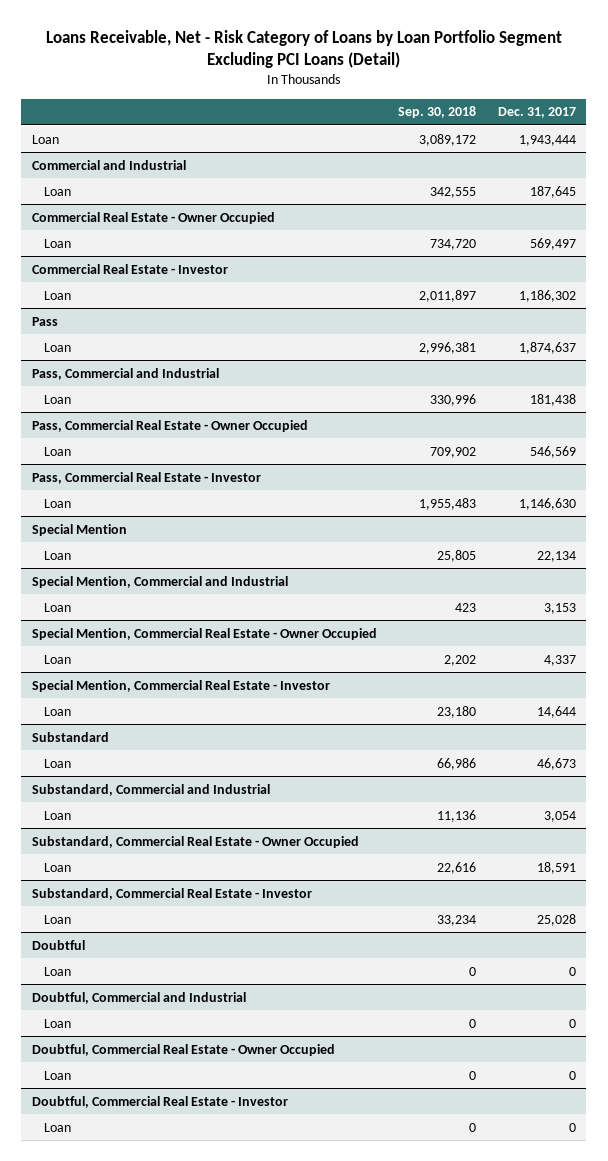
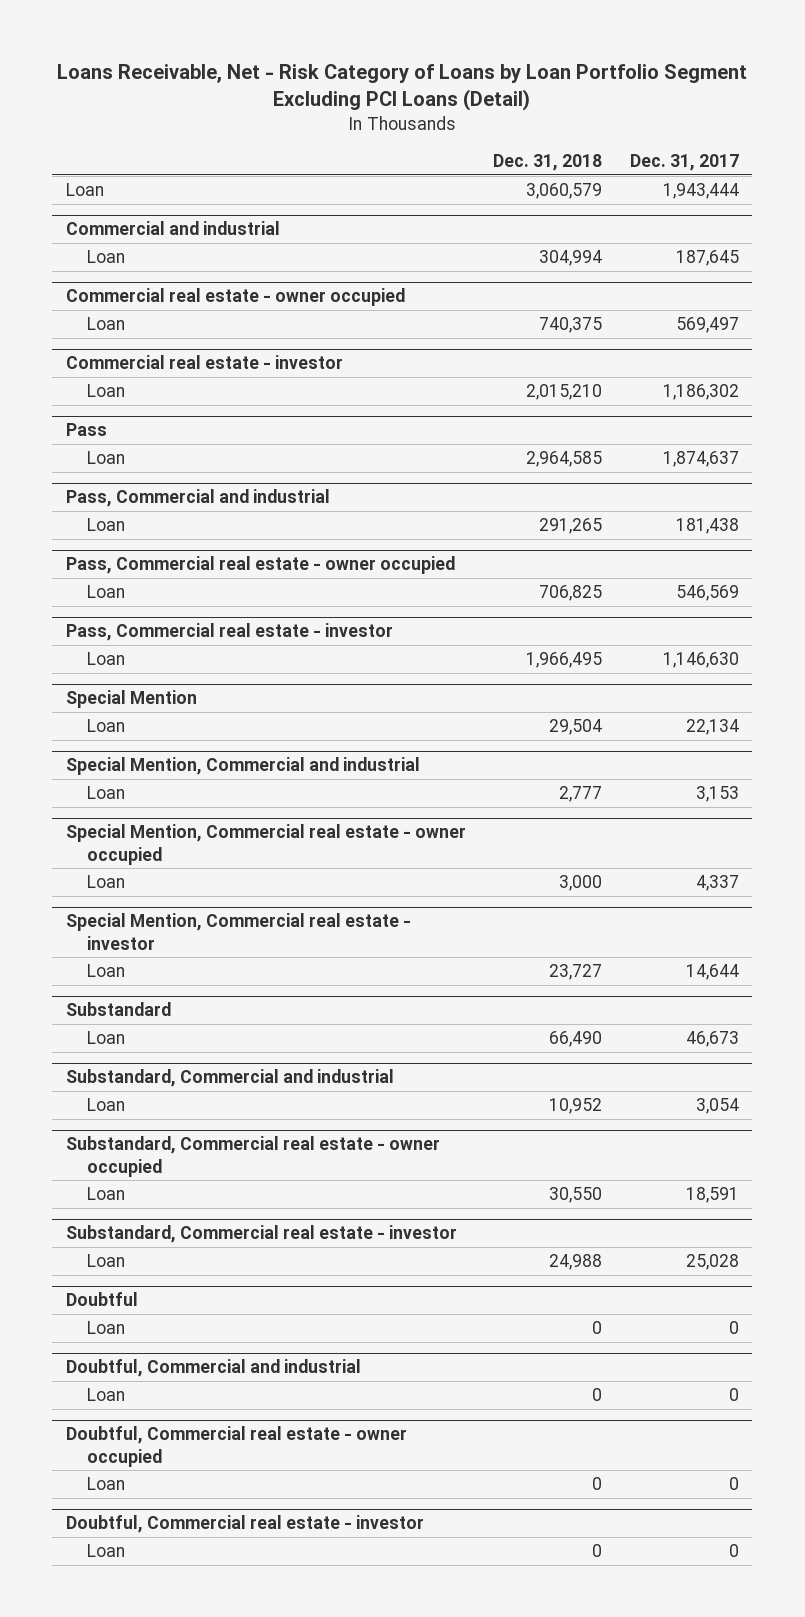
[398,106,477,119] Sep. 30, 2018 -> none
none -> [493,154,603,172] Dec. 31, 2018
[32,159,187,170] Commercial and Industrial -> [65,221,280,236] Commercial and industrial
[32,211,276,224] Commercial Real Estate - Owner Occupied -> [65,288,405,307] Commercial real estate - owner occupied
[32,263,229,274] Commercial Real Estate - Investor -> [65,355,343,370] Commercial real estate - investor
[32,367,220,380] Pass, Commercial and Industrial -> [65,489,330,508] Pass, Commercial and industrial
[32,419,309,432] Pass, Commercial Real Estate - Owner Occupied -> [65,556,455,575] Pass, Commercial real estate - owner occupied
[32,471,262,484] Pass, Commercial Real Estate - Investor -> [65,623,393,642] Pass, Commercial real estate - investor
[32,575,289,588] Special Mention, Commercial and Industrial -> [65,757,420,776] Special Mention, Commercial and industrial
[32,627,378,640] Special Mention, Commercial Real Estate - Owner Occupied -> [65,824,466,865] Special Mention, Commercial real estate - owner occupied
[32,679,331,692] Special Mention, Commercial Real Estate - Investor -> [65,913,411,950] Special Mention, Commercial real estate - investor
[32,783,271,796] Substandard, Commercial and Industrial -> [65,1069,394,1088] Substandard, Commercial and industrial
[32,835,360,848] Substandard, Commercial Real Estate - Owner Occupied -> [65,1136,440,1177] Substandard, Commercial real estate - owner occupied
[32,887,313,900] Substandard, Commercial Real Estate - Investor -> [65,1225,457,1244] Substandard, Commercial real estate - investor
[32,991,247,1004] Doubtful, Commercial and Industrial -> [65,1359,361,1378] Doubtful, Commercial and industrial
[32,1043,336,1056] Doubtful, Commercial Real Estate - Owner Occupied -> [65,1426,407,1467] Doubtful, Commercial real estate - owner occupied
[32,1095,289,1108] Doubtful, Commercial Real Estate - Investor -> [65,1515,424,1534] Doubtful, Commercial real estate - investor

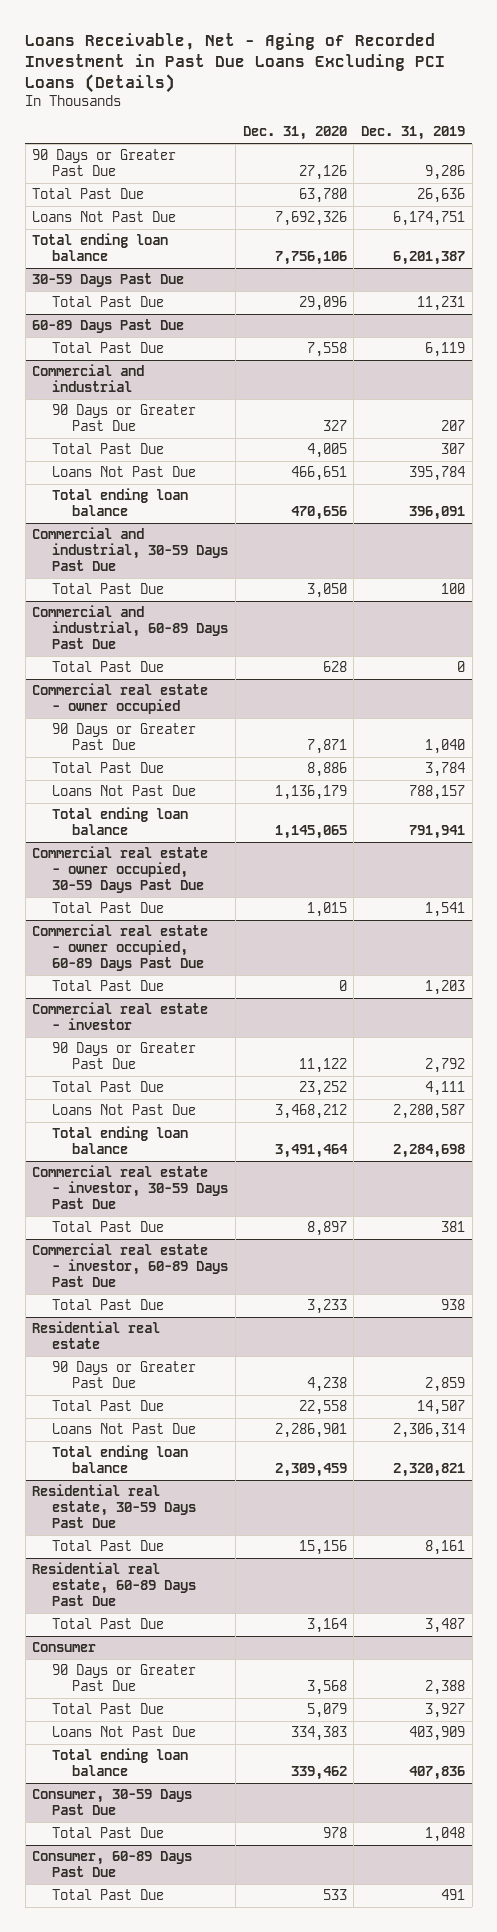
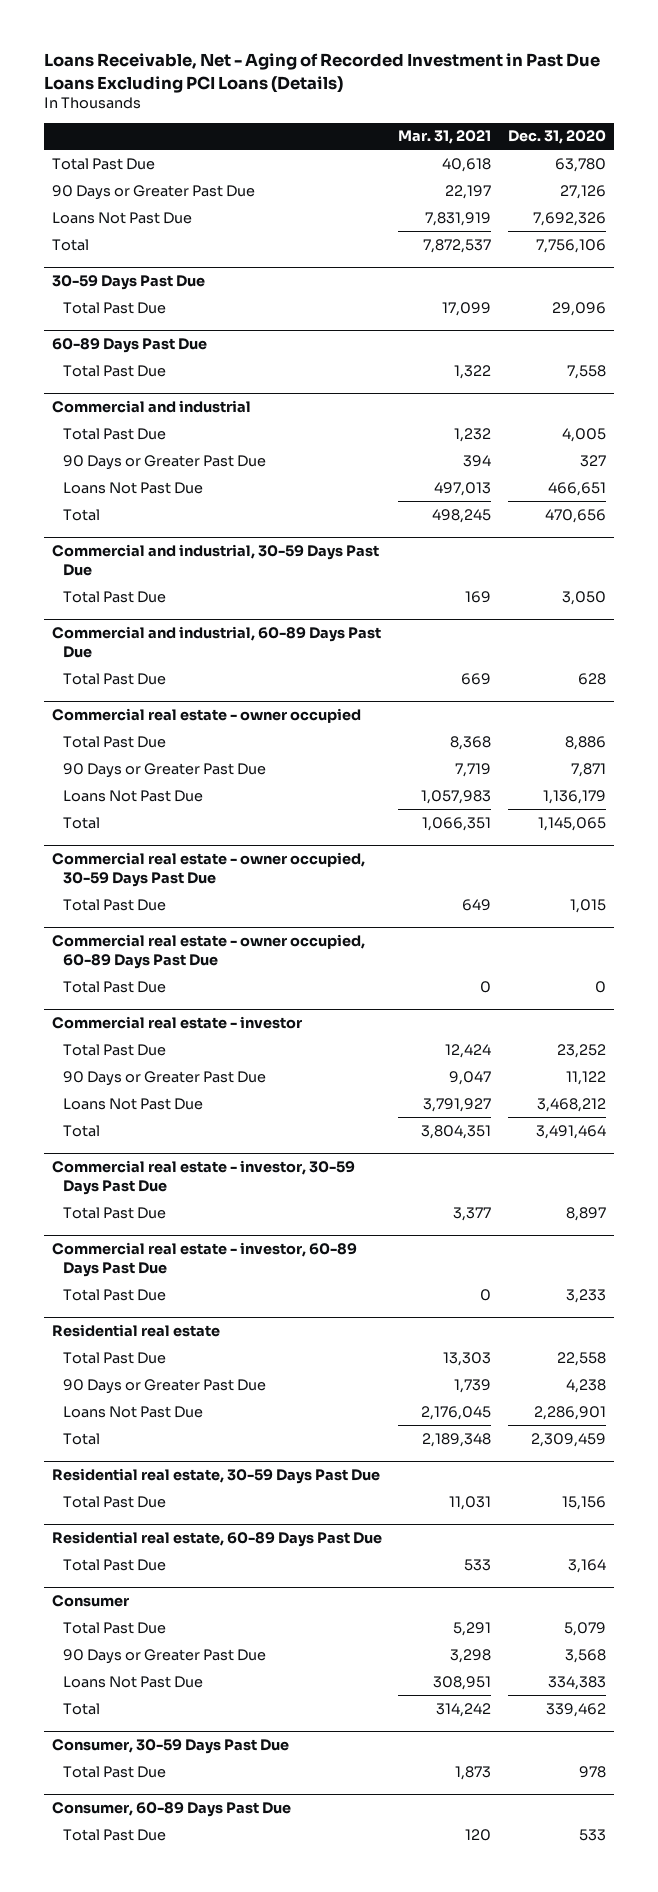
[361,126,466,141] Dec. 31, 2019 -> none
none -> [398,130,492,145] Mar. 31, 2021
[32,149,177,177] 90 Days or Greater Past Due -> [51,184,255,200] 90 Days or Greater Past Due
[32,233,169,262] Total ending loan balance -> [51,238,89,251] Total
[52,404,197,432] 90 Days or Greater Past Due -> [63,454,267,470] 90 Days or Greater Past Due
[52,488,189,517] Total ending loan balance -> [63,508,101,521] Total
[52,723,197,751] 90 Days or Greater Past Due -> [63,762,267,778] 90 Days or Greater Past Due
[52,807,189,836] Total ending loan balance -> [63,816,101,829] Total
[52,1042,197,1070] 90 Days or Greater Past Due -> [63,1070,267,1086] 90 Days or Greater Past Due
[52,1126,189,1155] Total ending loan balance -> [63,1124,101,1137] Total
[52,1361,197,1389] 90 Days or Greater Past Due -> [63,1378,267,1394] 90 Days or Greater Past Due
[52,1445,189,1474] Total ending loan balance -> [63,1432,101,1445] Total
[52,1664,197,1692] 90 Days or Greater Past Due -> [63,1648,267,1664] 90 Days or Greater Past Due
[52,1748,189,1777] Total ending loan balance -> [63,1702,101,1715] Total

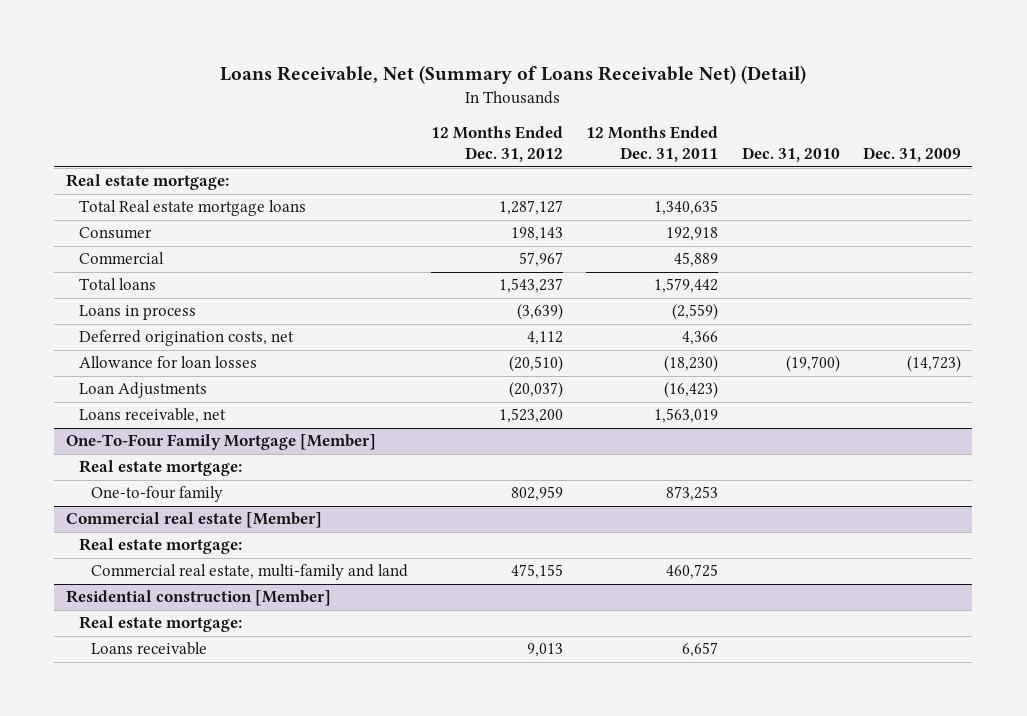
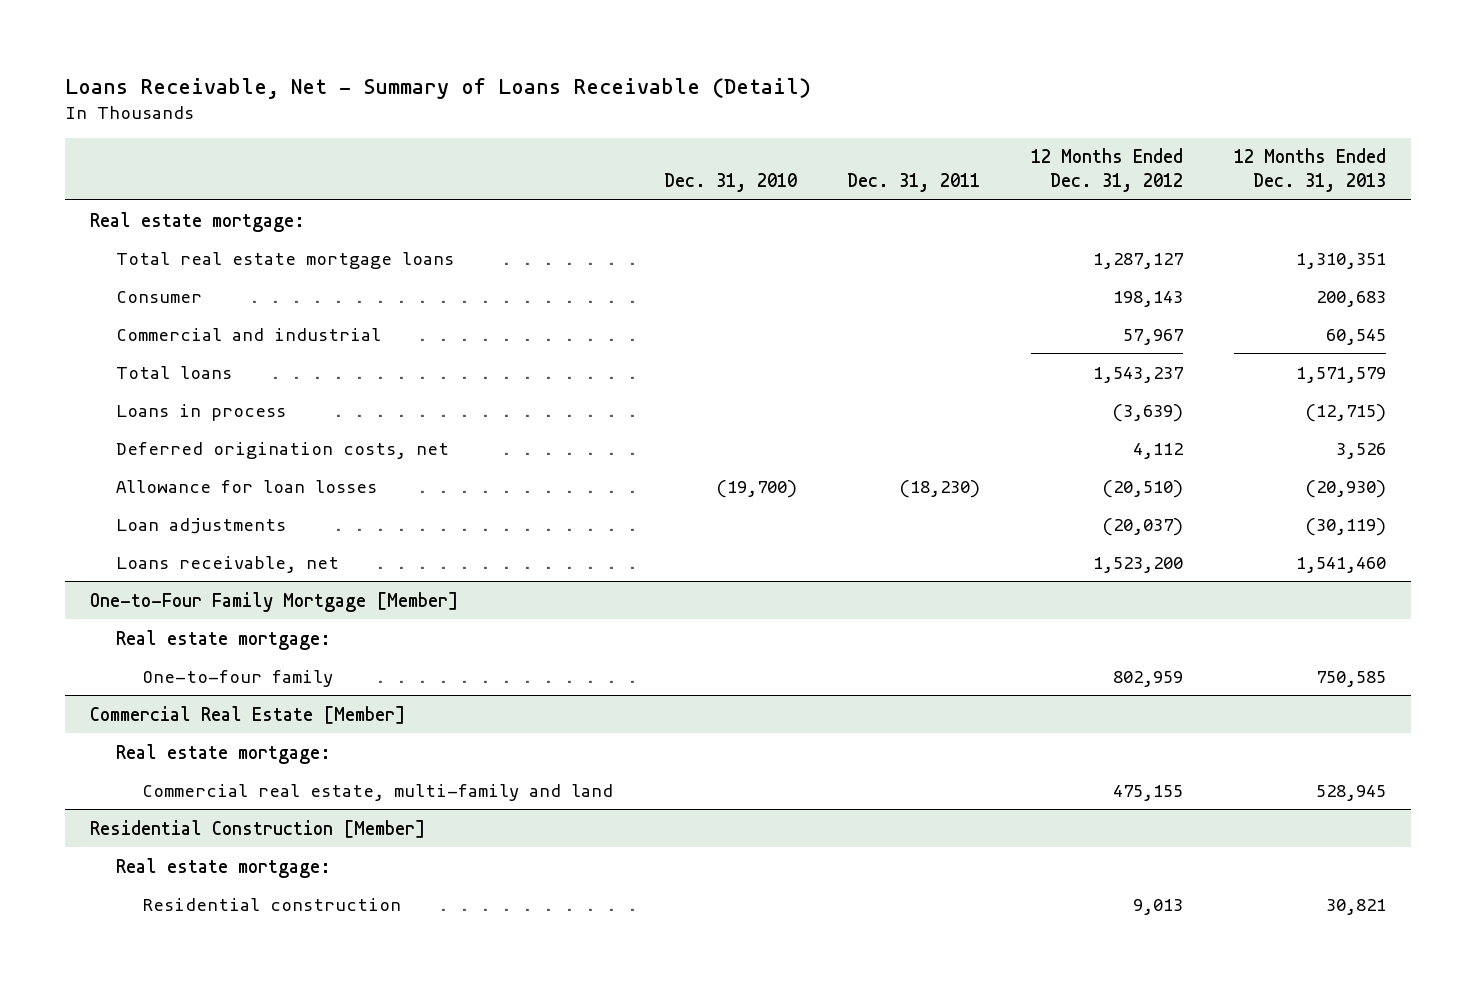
[220,65,807,85] Loans Receivable, Net (Summary of Loans Receivable Net) (Detail) -> [64,77,811,99] Loans Receivable, Net - Summary of Loans Receivable (Detail)
[586,126,719,163] 12 Months Ended Dec. 31, 2011 -> none
[862,147,961,163] Dec. 31, 2009 -> none
none -> [847,173,981,193] Dec. 31, 2011
none -> [1233,148,1386,193] 12 Months Ended Dec. 31, 2013
[78,200,306,217] Total Real estate mortgage loans -> [116,251,455,269] Total real estate mortgage loans
[78,252,164,265] Commercial -> [116,327,382,341] Commercial and industrial
[78,382,207,399] Loan Adjustments -> [116,517,287,534] Loan adjustments
[65,434,376,451] One-To-Four Family Mortgage [Member] -> [90,591,459,612] One-to-Four Family Mortgage [Member]
[65,512,322,529] Commercial real estate [Member] -> [90,705,406,724] Commercial Real Estate [Member]
[65,590,331,607] Residential construction [Member] -> [90,819,426,838] Residential Construction [Member]
[91,642,208,656] Loans receivable -> [142,897,402,911] Residential construction

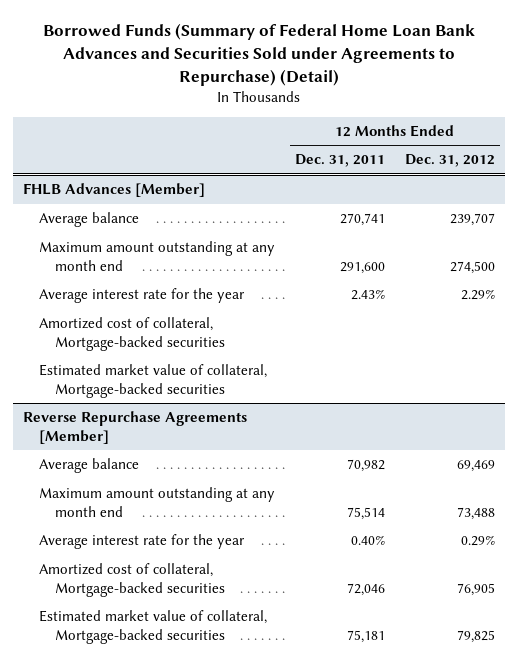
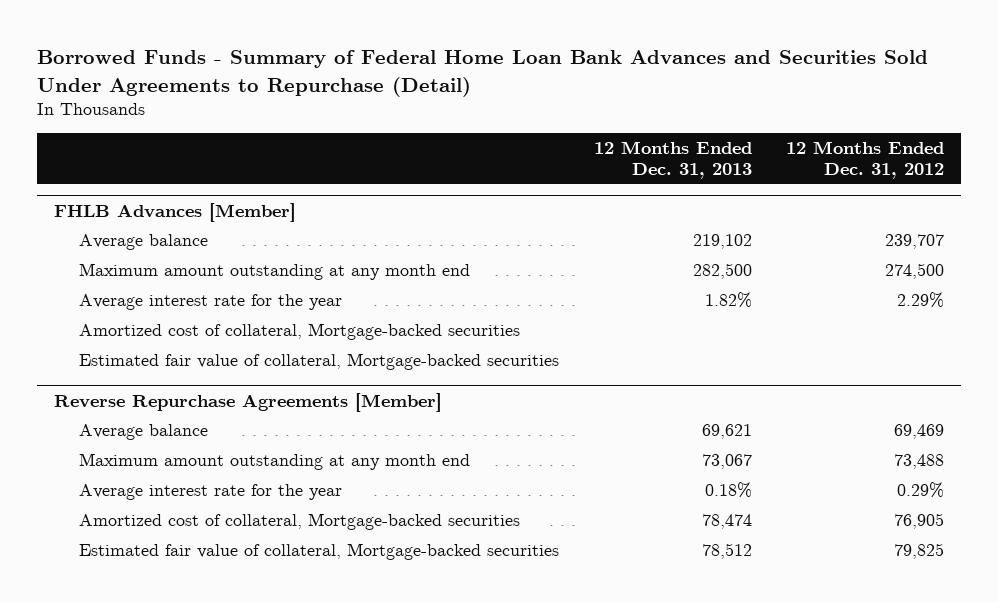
[43,22,476,86] Borrowed Funds (Summary of Federal Home Loan Bank Advances and Securities Sold under Agreements to Repurchase) (Detail) -> [37,50,929,97] Borrowed Funds - Summary of Federal Home Loan Bank Advances and Securities Sold Under Agreements to Repurchase (Detail)
[295,154,386,168] Dec. 31, 2011 -> none
none -> [593,140,752,179] 12 Months Ended Dec. 31, 2013
[38,364,267,398] Estimated market value of collateral, Mortgage-backed securities -> [79,353,560,371] Estimated fair value of collateral, Mortgage-backed securities
[38,610,267,644] Estimated market value of collateral, Mortgage-backed securities -> [79,543,560,561] Estimated fair value of collateral, Mortgage-backed securities

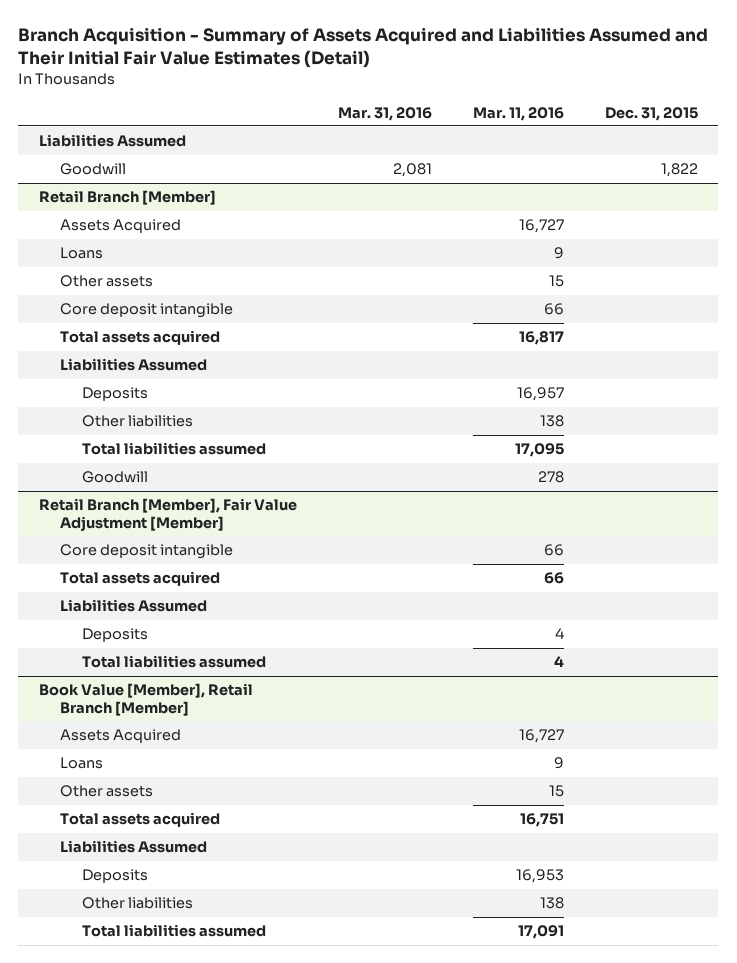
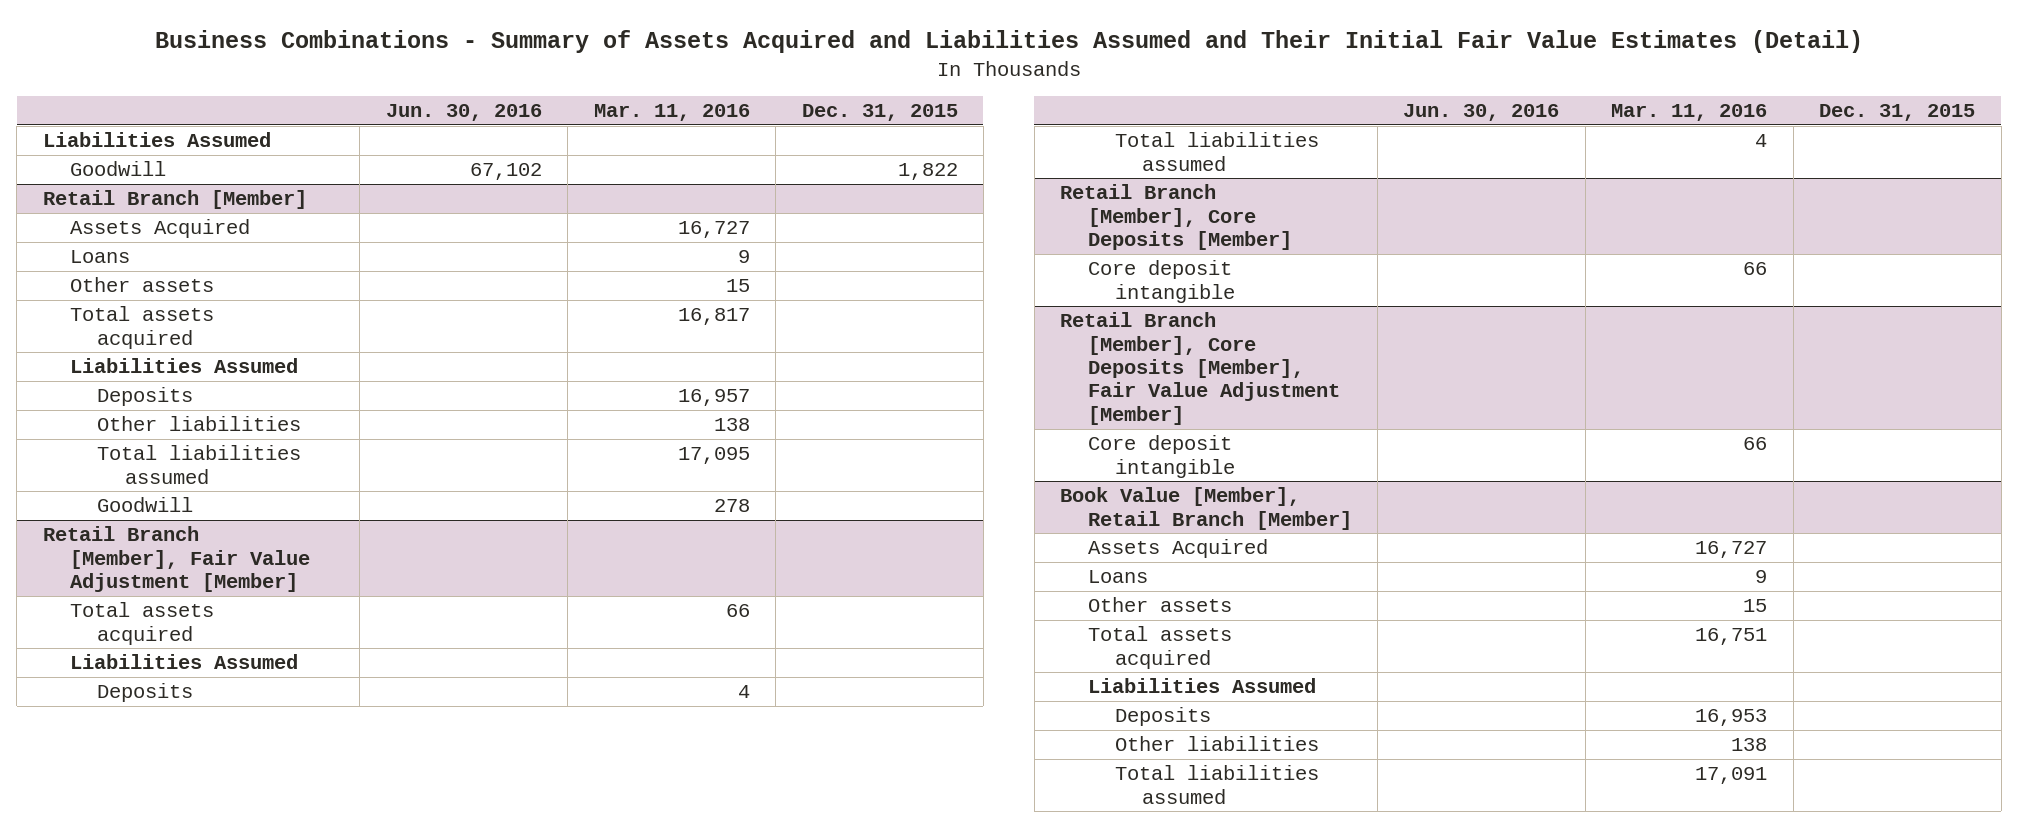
[18,27,709,68] Branch Acquisition - Summary of Assets Acquired and Liabilities Assumed and Their Initial Fair Value Estimates (Detail) -> [154,30,1863,54] Business Combinations - Summary of Assets Acquired and Liabilities Assumed and Their Initial Fair Value Estimates (Detail)
[337,106,432,121] Mar. 31, 2016 -> none
none -> [385,104,542,122] Jun. 30, 2016
[60,303,234,319] Core deposit intangible -> none
[60,544,234,560] Core deposit intangible -> none
none -> [1060,184,1292,250] Retail Branch [Member], Core Deposits [Member]
none -> [1087,260,1235,303] Core deposit intangible
none -> [1060,312,1340,425] Retail Branch [Member], Core Deposits [Member], Fair Value Adjustment [Member]
none -> [1087,435,1235,478] Core deposit intangible

